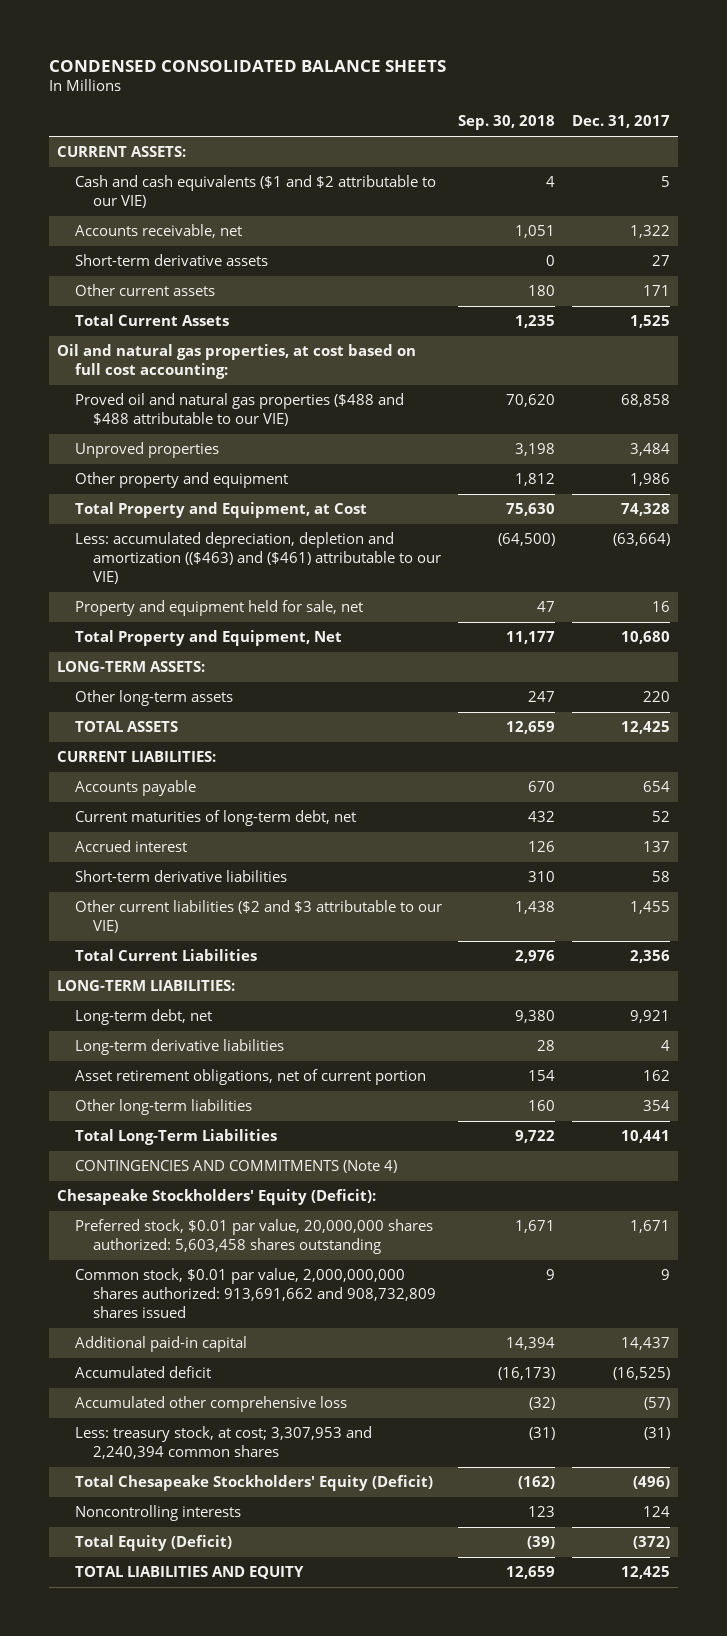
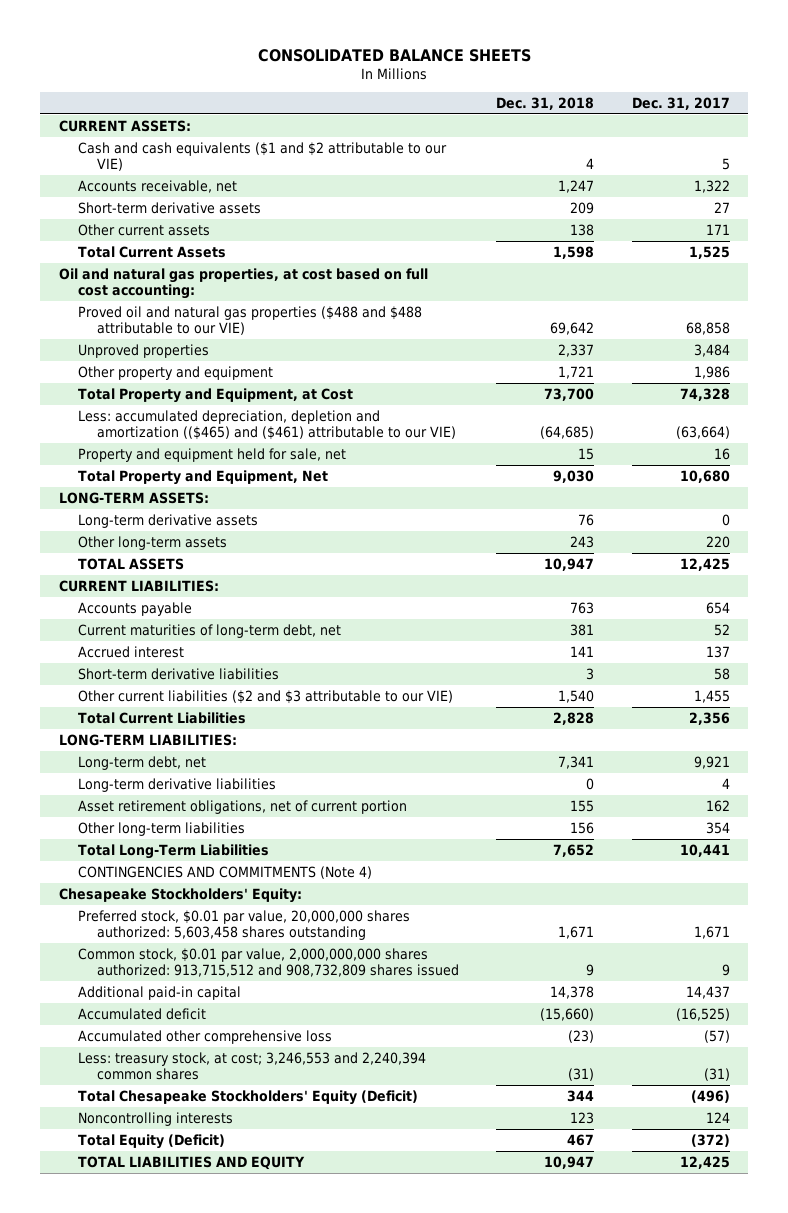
[49,59,447,72] CONDENSED CONSOLIDATED BALANCE SHEETS -> [258,48,532,62] CONSOLIDATED BALANCE SHEETS
[458,115,556,131] Sep. 30, 2018 -> none
none -> [496,96,595,110] Dec. 31, 2018
[74,532,441,584] Less: accumulated depreciation, depletion and amortization (($463) and ($461) attributable to our VIE) -> [77,409,457,441] Less: accumulated depreciation, depletion and amortization (($465) and ($461) attributable to our VIE)
none -> [77,513,258,528] Long-term derivative assets
[57,1189,377,1206] Chesapeake Stockholders' Equity (Deficit): -> [58,887,302,903] Chesapeake Stockholders' Equity:
[74,1268,436,1318] Common stock, $0.01 par value, 2,000,000,000 shares authorized: 913,691,662 and 908,732,809 shares issued -> [77,947,460,978] Common stock, $0.01 par value, 2,000,000,000 shares authorized: 913,715,512 and 908,732,809 shares issued
[74,1426,372,1460] Less: treasury stock, at cost; 3,307,953 and 2,240,394 common shares -> [77,1051,426,1081] Less: treasury stock, at cost; 3,246,553 and 2,240,394 common shares

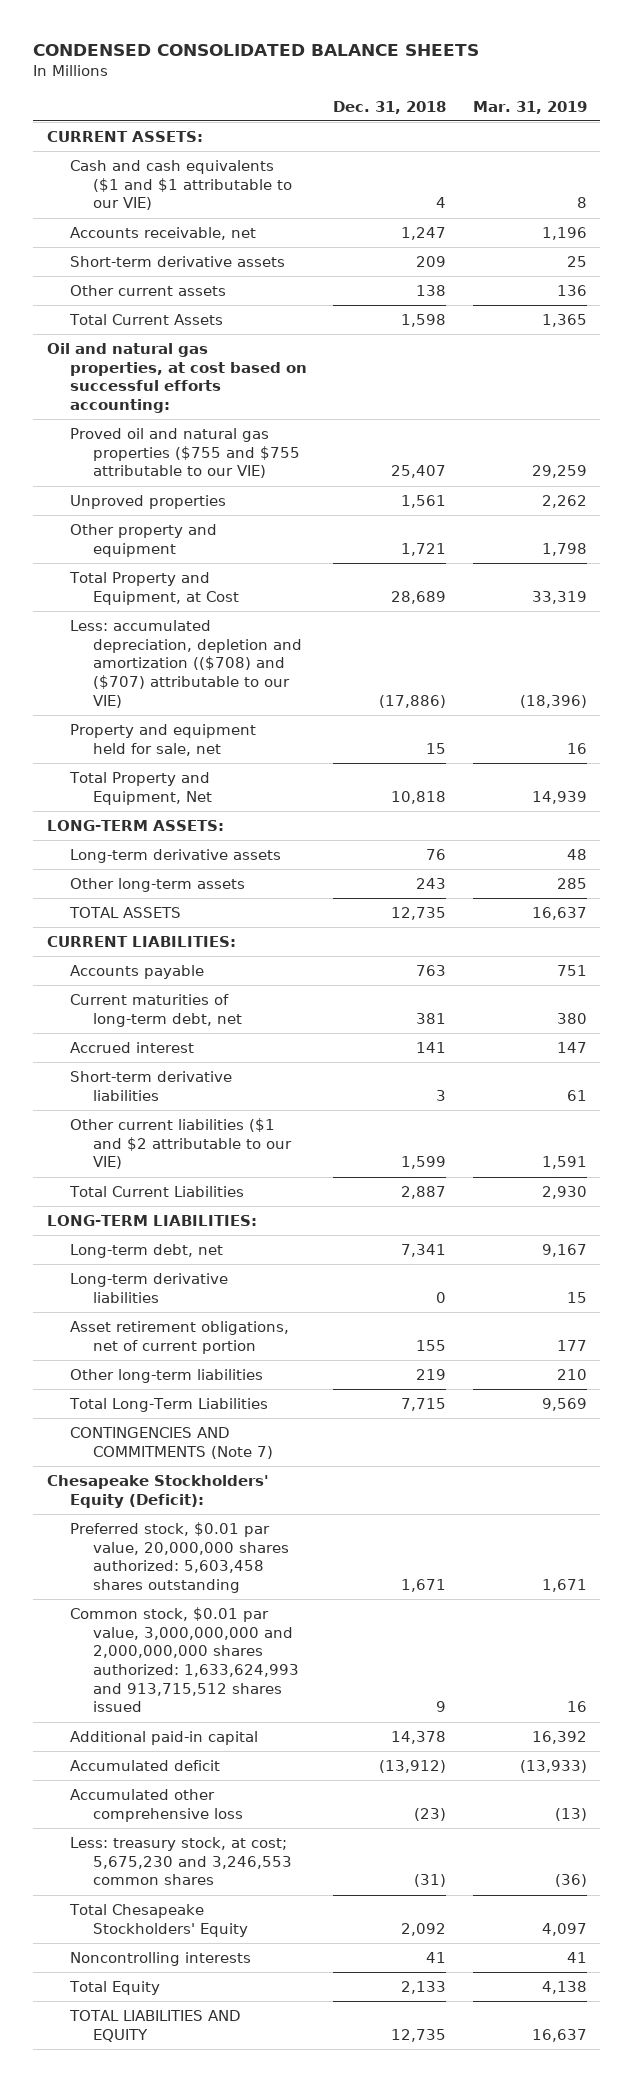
[258,48,532,62] CONSOLIDATED BALANCE SHEETS -> [33,44,480,57] CONDENSED CONSOLIDATED BALANCE SHEETS
[631,96,730,110] Dec. 31, 2017 -> none
none -> [472,100,587,114] Mar. 31, 2019
[77,141,447,172] Cash and cash equivalents ($1 and $2 attributable to our VIE) -> [69,160,292,211] Cash and cash equivalents ($1 and $1 attributable to our VIE)
[58,267,428,300] Oil and natural gas properties, at cost based on full cost accounting: -> [46,343,307,414] Oil and natural gas properties, at cost based on successful efforts accounting:
[77,305,422,336] Proved oil and natural gas properties ($488 and $488 attributable to our VIE) -> [69,428,300,479] Proved oil and natural gas properties ($755 and $755 attributable to our VIE)
[550,322,595,336] 69,642 -> [391,465,447,479] 25,407
[558,343,595,357] 2,337 -> [401,495,447,509] 1,561
[544,387,595,401] 73,700 -> [391,590,447,604] 28,689
[77,409,457,441] Less: accumulated depreciation, depletion and amortization (($465) and ($461) attributable to our VIE) -> [69,620,302,708] Less: accumulated depreciation, depletion and amortization (($708) and ($707) attributable to our VIE)
[540,426,595,440] (64,685) -> [379,694,447,708] (17,886)
[553,469,595,483] 9,030 -> [391,790,447,804] 10,818
[544,557,595,571] 10,947 -> [391,907,447,921] 12,735
[77,689,453,704] Other current liabilities ($2 and $3 attributable to our VIE) -> [69,1118,292,1170] Other current liabilities ($1 and $2 attributable to our VIE)
[558,689,595,703] 1,540 -> [401,1156,447,1170] 1,599
[553,711,595,725] 2,828 -> [401,1186,447,1200] 2,887
[570,821,595,834] 156 -> [416,1369,447,1381] 219
[553,843,595,857] 7,652 -> [401,1398,447,1412] 7,715
[77,865,372,879] CONTINGENCIES AND COMMITMENTS (Note 4) -> [69,1427,273,1459] CONTINGENCIES AND COMMITMENTS (Note 7)
[58,887,302,903] Chesapeake Stockholders' Equity: -> [46,1475,269,1508] Chesapeake Stockholders' Equity (Deficit):
[77,947,460,978] Common stock, $0.01 par value, 2,000,000,000 shares authorized: 913,715,512 and 908,732,809 shares issued -> [69,1607,299,1713] Common stock, $0.01 par value, 3,000,000,000 and 2,000,000,000 shares authorized: 1,633,624,993 and 913,715,512 shares issued
[540,1007,595,1021] (15,660) -> [379,1760,447,1774] (13,912)
[77,1051,426,1081] Less: treasury stock, at cost; 3,246,553 and 2,240,394 common shares -> [69,1837,292,1886] Less: treasury stock, at cost; 5,675,230 and 3,246,553 common shares
[77,1089,418,1105] Total Chesapeake Stockholders' Equity (Deficit) -> [68,1904,248,1937] Total Chesapeake Stockholders' Equity
[567,1089,595,1102] 344 -> [401,1922,447,1936] 2,092
[570,1111,595,1124] 123 -> [426,1952,447,1964] 41
[77,1133,225,1149] Total Equity (Deficit) -> [68,1981,160,1996] Total Equity
[567,1133,595,1146] 467 -> [401,1981,447,1995] 2,133
[544,1155,595,1169] 10,947 -> [391,2028,447,2042] 12,735

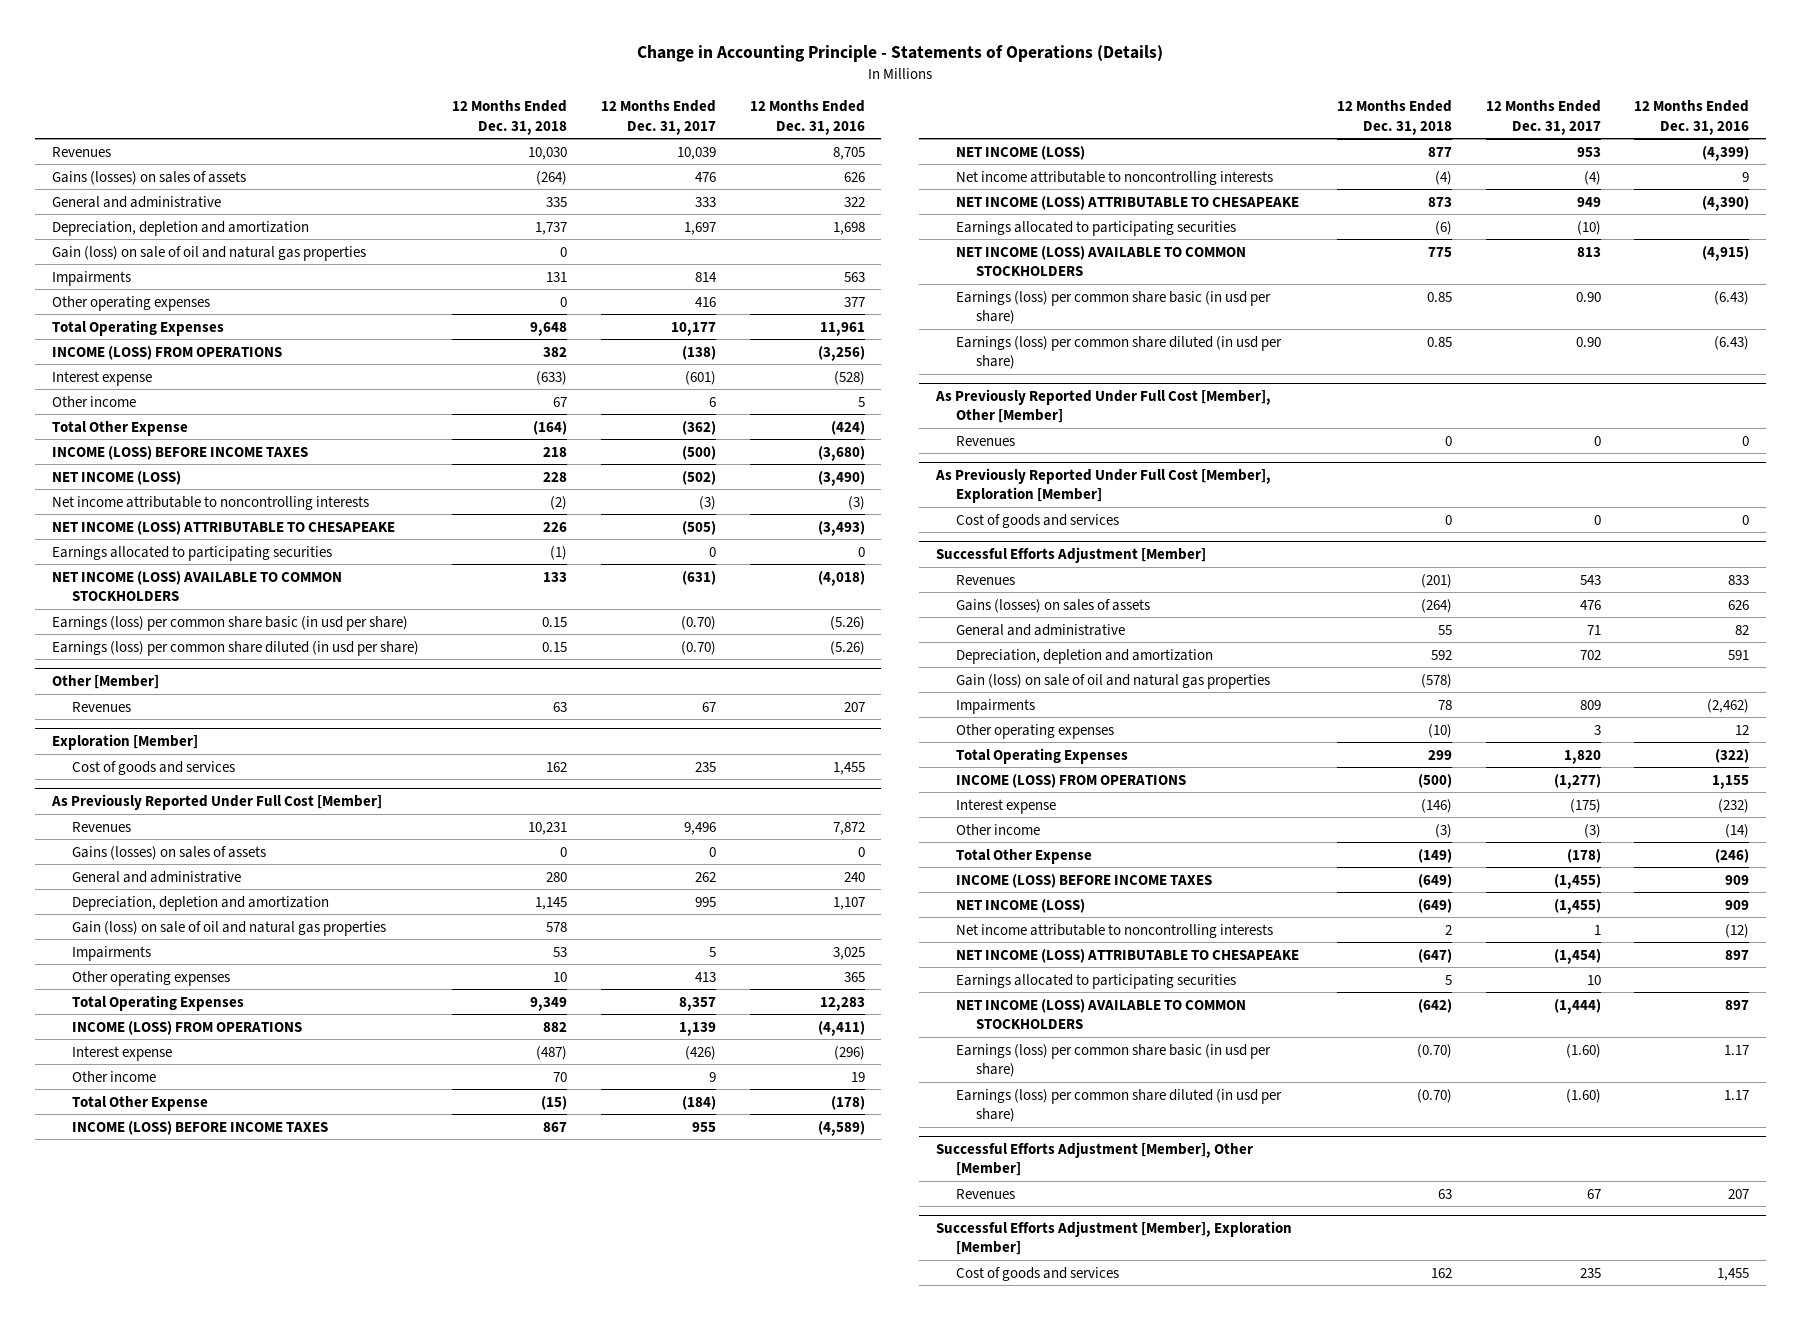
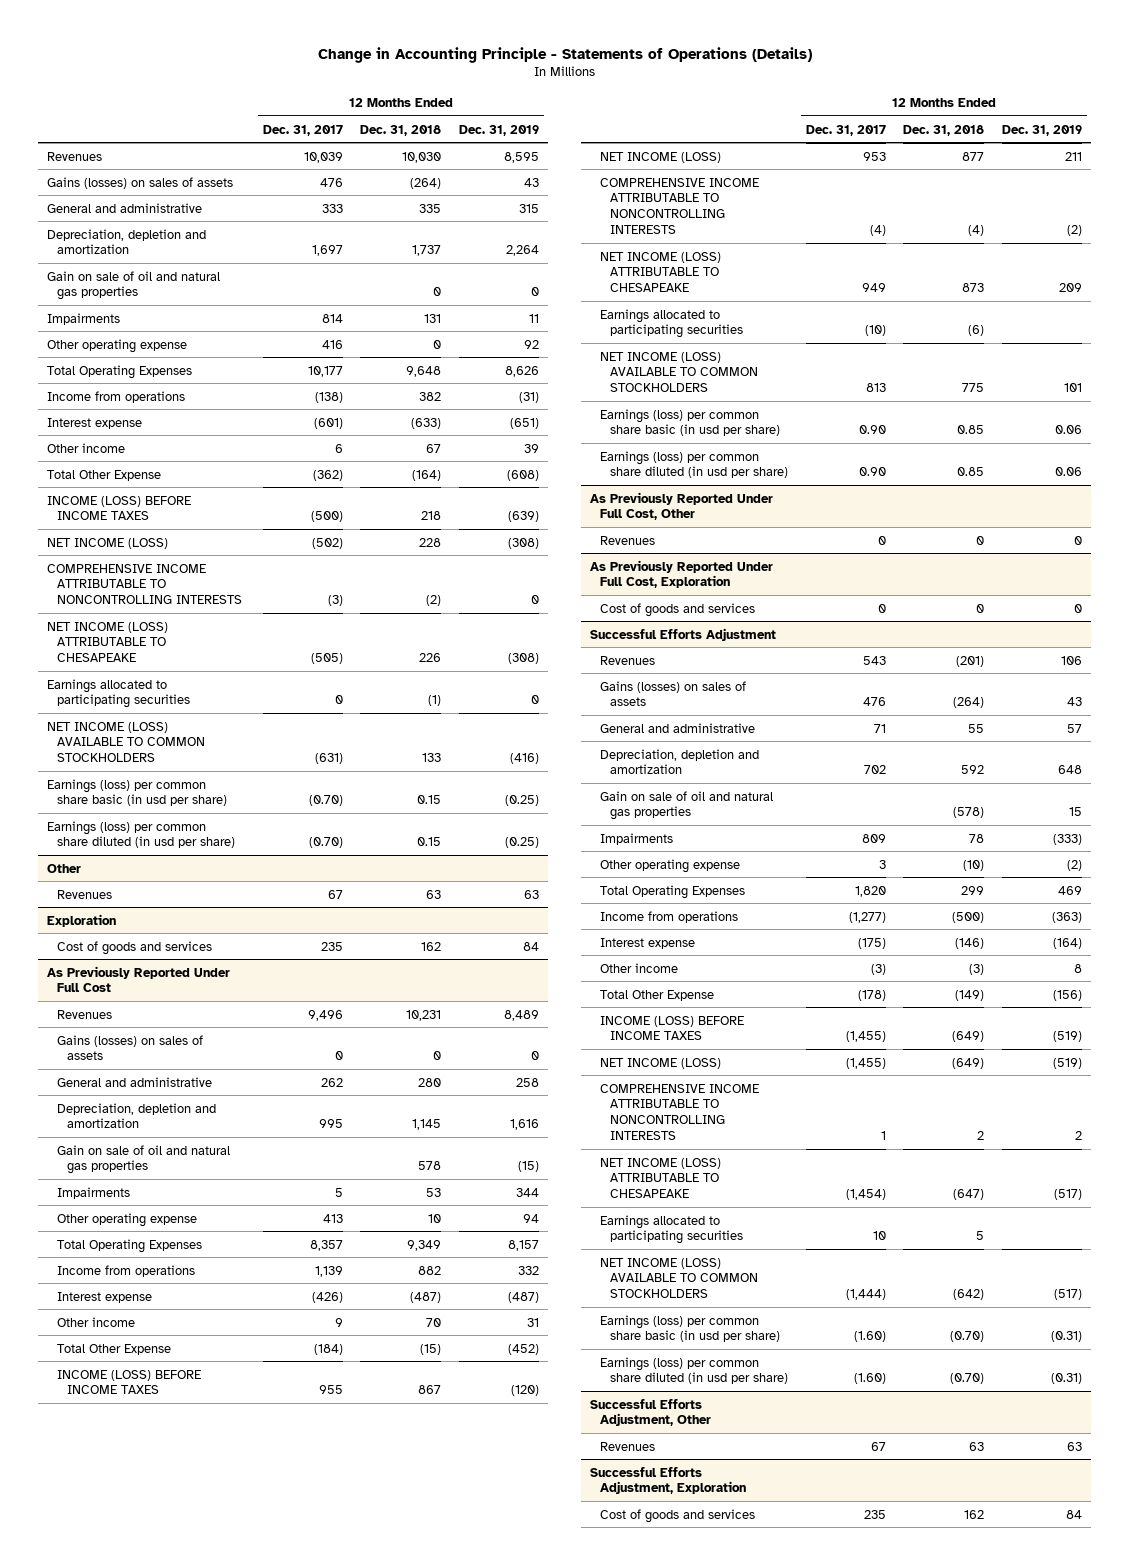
[749,100,865,135] 12 Months Ended Dec. 31, 2016 -> none
none -> [459,124,540,136] Dec. 31, 2019
[51,245,366,261] Gain (loss) on sale of oil and natural gas properties -> [46,270,220,301] Gain on sale of oil and natural gas properties
[51,295,210,311] Other operating expenses -> [46,338,187,353] Other operating expense
[51,345,282,360] INCOME (LOSS) FROM OPERATIONS -> [46,390,185,403] Income from operations
[51,495,369,510] Net income attributable to noncontrolling interests -> [46,563,242,605] COMPREHENSIVE INCOME ATTRIBUTABLE TO NONCONTROLLING INTERESTS
[51,675,159,690] Other [Member] -> [46,863,81,873] Other
[51,734,198,751] Exploration [Member] -> [46,913,116,927] Exploration
[50,794,382,811] As Previously Reported Under Full Cost [Member] -> [46,965,230,993] As Previously Reported Under Full Cost
[71,920,386,936] Gain (loss) on sale of oil and natural gas properties -> [56,1144,230,1175] Gain on sale of oil and natural gas properties
[71,970,230,986] Other operating expenses -> [56,1212,197,1227] Other operating expense
[71,1020,302,1035] INCOME (LOSS) FROM OPERATIONS -> [56,1264,195,1277] Income from operations
[956,170,1274,185] Net income attributable to noncontrolling interests -> [599,177,759,235] COMPREHENSIVE INCOME ATTRIBUTABLE TO NONCONTROLLING INTERESTS
[935,389,1272,424] As Previously Reported Under Full Cost [Member], Other [Member] -> [589,491,773,521] As Previously Reported Under Full Cost, Other
[935,468,1272,504] As Previously Reported Under Full Cost [Member], Exploration [Member] -> [589,559,773,589] As Previously Reported Under Full Cost, Exploration
[936,547,1207,564] Successful Efforts Adjustment [Member] -> [589,627,776,641] Successful Efforts Adjustment
[956,673,1271,689] Gain (loss) on sale of oil and natural gas properties -> [599,790,773,821] Gain on sale of oil and natural gas properties
[956,723,1115,739] Other operating expenses -> [599,858,740,873] Other operating expense
[956,773,1187,788] INCOME (LOSS) FROM OPERATIONS -> [599,910,738,923] Income from operations
[956,923,1274,938] Net income attributable to noncontrolling interests -> [599,1083,759,1141] COMPREHENSIVE INCOME ATTRIBUTABLE TO NONCONTROLLING INTERESTS
[936,1142,1254,1177] Successful Efforts Adjustment [Member], Other [Member] -> [589,1398,711,1427] Successful Efforts Adjustment, Other
[936,1221,1293,1256] Successful Efforts Adjustment [Member], Exploration [Member] -> [589,1466,746,1495] Successful Efforts Adjustment, Exploration

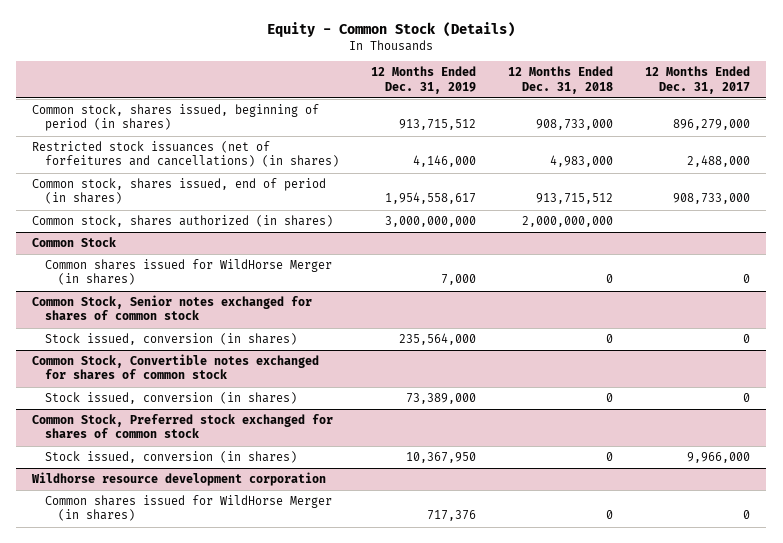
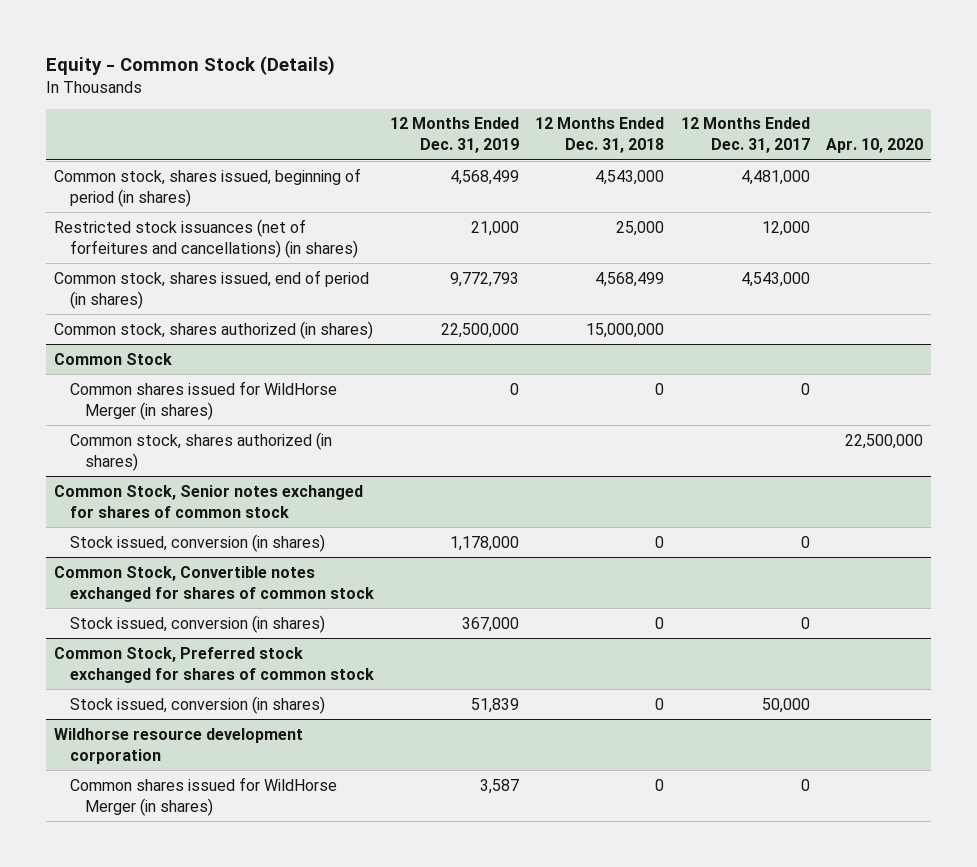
none -> [825,138,923,154] Apr. 10, 2020
[399,119,477,131] 913,715,512 -> [450,169,520,185] 4,568,499
[536,119,614,131] 908,733,000 -> [595,169,665,185] 4,543,000
[673,119,751,131] 896,279,000 -> [740,169,810,185] 4,481,000
[413,155,477,168] 4,146,000 -> [471,220,520,236] 21,000
[550,155,614,168] 4,983,000 -> [616,220,665,236] 25,000
[687,155,751,168] 2,488,000 -> [761,220,810,236] 12,000
[385,192,477,205] 1,954,558,617 -> [450,271,520,287] 9,772,793
[536,193,614,205] 913,715,512 -> [595,271,665,287] 4,568,499
[673,193,751,205] 908,733,000 -> [740,271,810,287] 4,543,000
[385,216,477,228] 3,000,000,000 -> [441,322,520,338] 22,500,000
[522,216,614,228] 2,000,000,000 -> [586,322,665,338] 15,000,000
[441,274,477,286] 7,000 -> [510,382,520,395] 0
none -> [69,431,332,471] Common stock, shares authorized (in shares)
[399,333,477,346] 235,564,000 -> [450,535,520,551] 1,178,000
[406,393,477,405] 73,389,000 -> [462,616,520,632] 367,000
[406,452,477,464] 10,367,950 -> [471,697,520,713] 51,839
[687,452,751,464] 9,966,000 -> [761,697,810,713] 50,000
[427,510,477,522] 717,376 -> [480,778,520,794] 3,587

